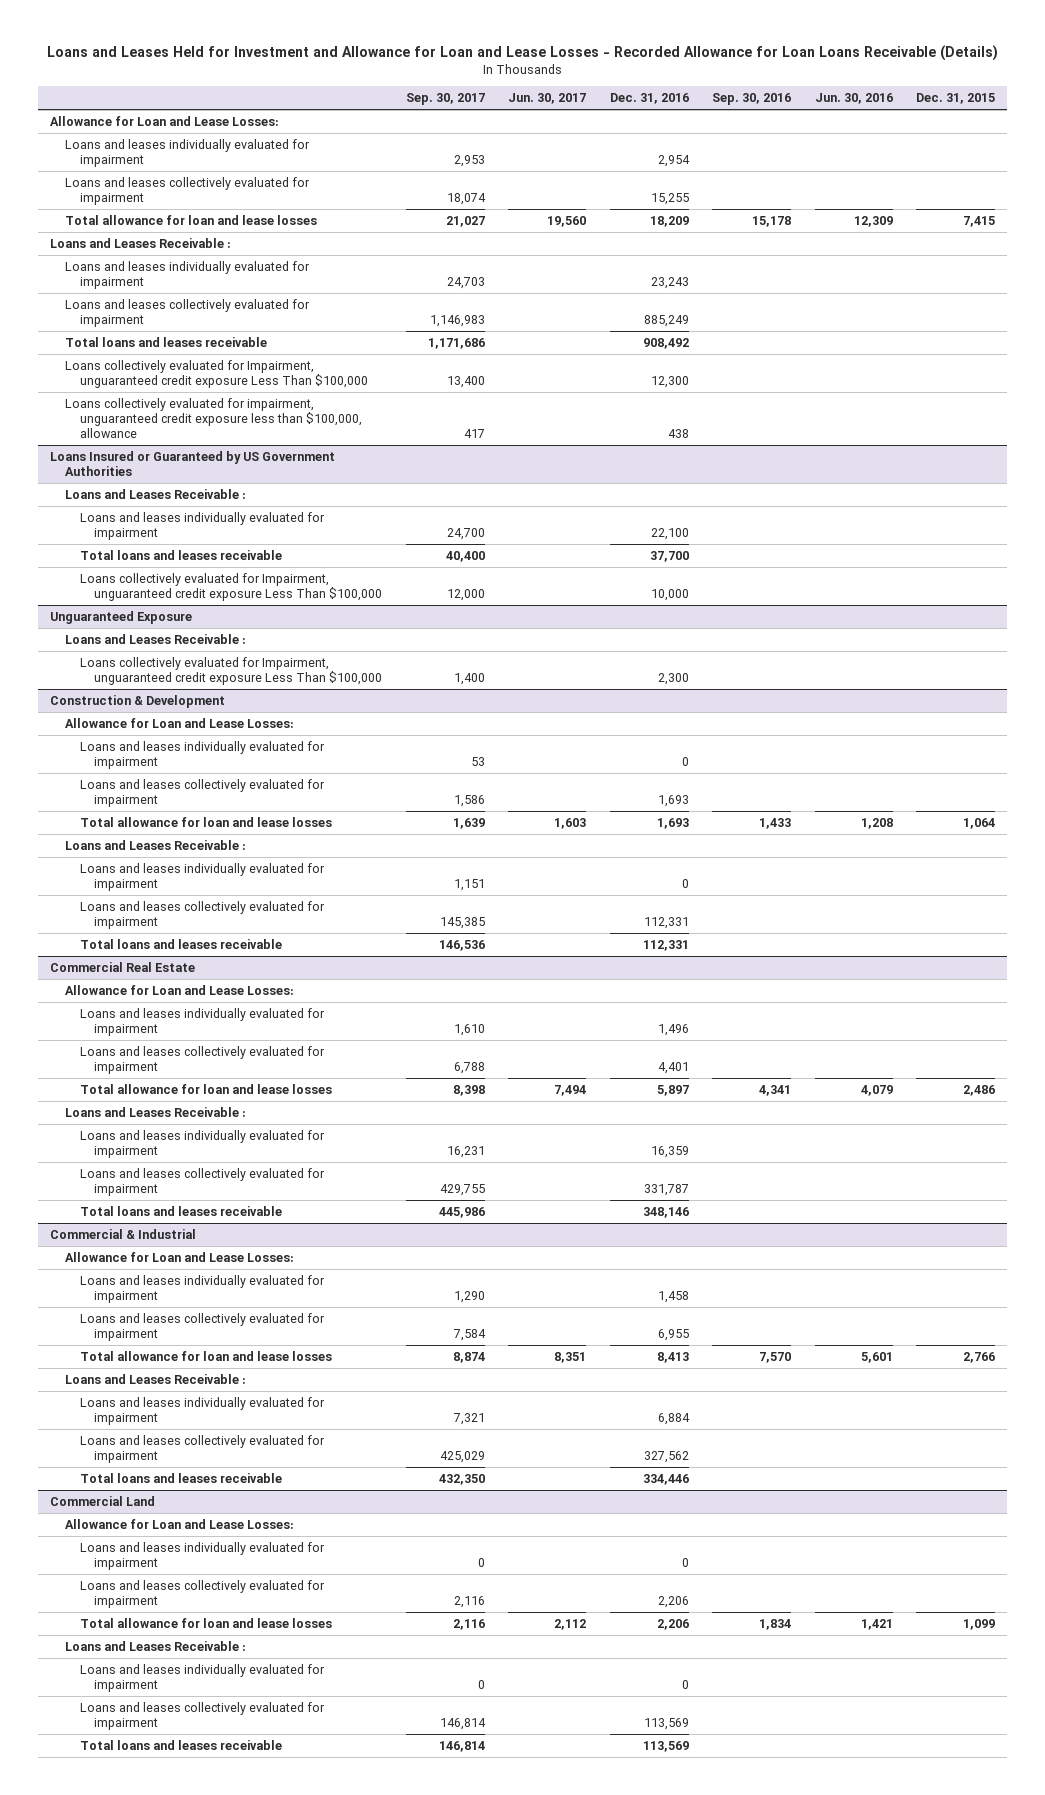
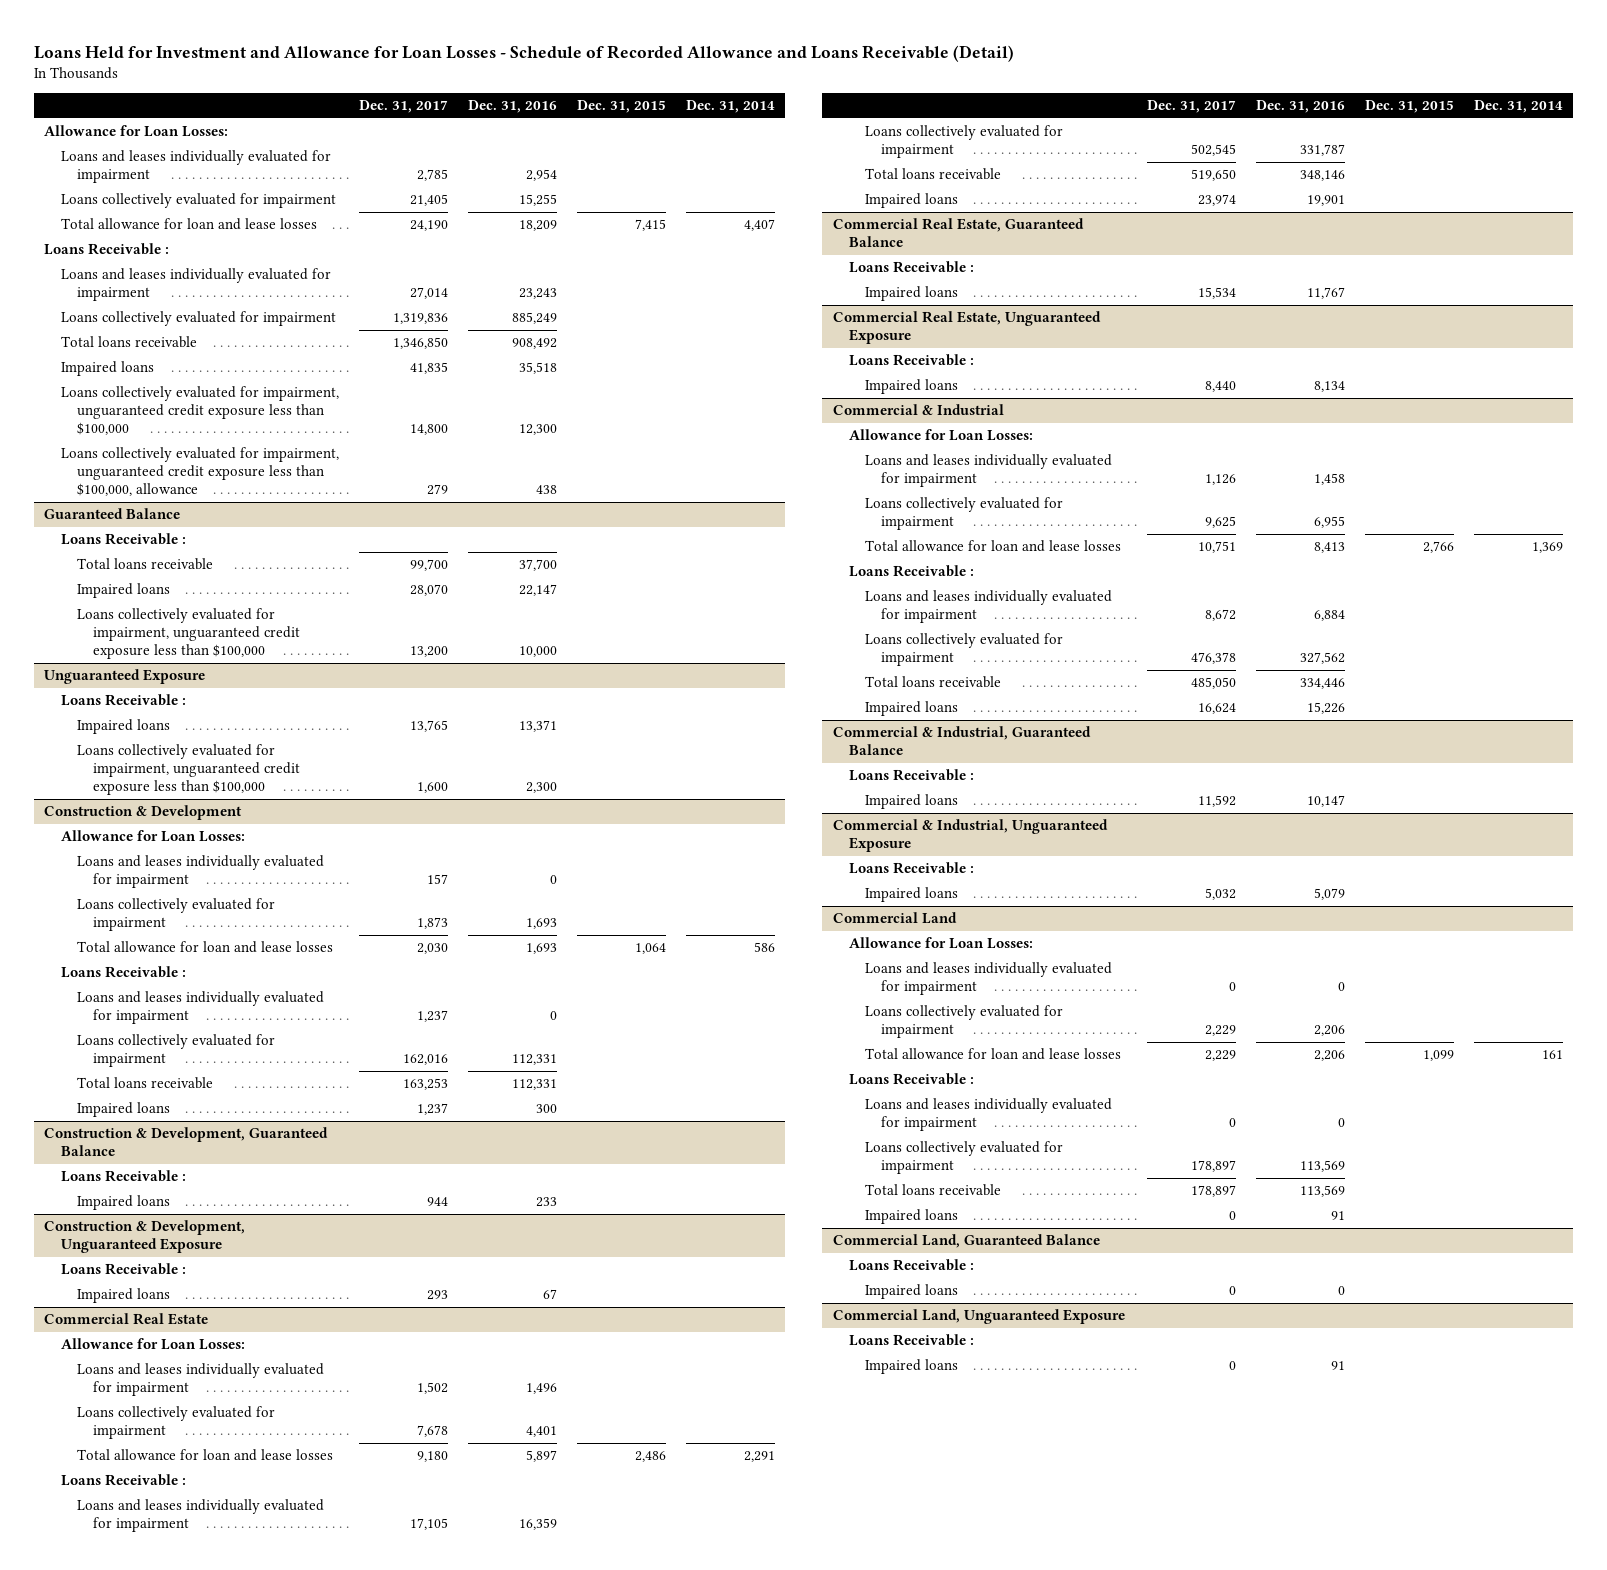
[46,45,998,62] Loans and Leases Held for Investment and Allowance for Loan and Lease Losses - Recorded Allowance for Loan Loans Receivable (Details) -> [34,44,1015,62] Loans Held for Investment and Allowance for Loan Losses - Schedule of Recorded Allowance and Loans Receivable (Detail)
[405,92,485,105] Sep. 30, 2017 -> none
[508,92,587,104] Jun. 30, 2017 -> none
[712,92,792,105] Sep. 30, 2016 -> none
[814,92,893,104] Jun. 30, 2016 -> none
none -> [358,100,448,114] Dec. 31, 2017
none -> [685,100,775,114] Dec. 31, 2014
[49,115,279,126] Allowance for Loan and Lease Losses: -> [44,125,229,138] Allowance for Loan Losses:
[64,176,310,205] Loans and leases collectively evaluated for impairment -> [60,193,336,209] Loans collectively evaluated for impairment
[49,237,231,248] Loans and Leases Receivable : -> [44,243,170,256] Loans Receivable :
[64,298,310,327] Loans and leases collectively evaluated for impairment -> [60,311,336,327] Loans collectively evaluated for impairment
[64,336,267,347] Total loans and leases receivable -> [60,336,197,349] Total loans receivable
none -> [60,361,154,377] Impaired loans
[64,359,368,388] Loans collectively evaluated for Impairment, unguaranteed credit exposure Less Than $100,000 -> [60,386,339,436] Loans collectively evaluated for impairment, unguaranteed credit exposure less than $100,000
[79,511,325,540] Loans and leases individually evaluated for impairment -> none
[49,450,335,476] Loans Insured or Guaranteed by US Government Authorities -> [44,508,181,520] Guaranteed Balance
[64,488,246,499] Loans and Leases Receivable : -> [60,533,186,546] Loans Receivable :
[79,549,282,560] Total loans and leases receivable -> [77,558,214,571] Total loans receivable
none -> [77,583,171,599] Impaired loans
[79,572,383,601] Loans collectively evaluated for Impairment, unguaranteed credit exposure Less Than $100,000 -> [77,608,301,660] Loans collectively evaluated for impairment, unguaranteed credit exposure less than $100,000
[64,633,246,644] Loans and Leases Receivable : -> [60,694,186,707] Loans Receivable :
none -> [77,719,171,735] Impaired loans
[79,656,383,685] Loans collectively evaluated for Impairment, unguaranteed credit exposure Less Than $100,000 -> [77,744,301,796] Loans collectively evaluated for impairment, unguaranteed credit exposure less than $100,000
[64,717,294,728] Allowance for Loan and Lease Losses: -> [60,830,245,843] Allowance for Loan Losses:
[79,778,325,807] Loans and leases collectively evaluated for impairment -> [77,898,276,932] Loans collectively evaluated for impairment
[64,839,246,850] Loans and Leases Receivable : -> [60,966,186,979] Loans Receivable :
[79,900,325,929] Loans and leases collectively evaluated for impairment -> [77,1034,276,1068] Loans collectively evaluated for impairment
[79,938,282,949] Total loans and leases receivable -> [77,1077,214,1090] Total loans receivable
none -> [77,1102,171,1118] Impaired loans
none -> [44,1127,329,1157] Construction & Development, Guaranteed Balance
none -> [60,1170,186,1183] Loans Receivable :
none -> [77,1195,171,1211] Impaired loans
none -> [44,1220,246,1254] Construction & Development, Unguaranteed Exposure
none -> [60,1263,186,1276] Loans Receivable :
none -> [77,1288,171,1304] Impaired loans
[64,984,294,995] Allowance for Loan and Lease Losses: -> [60,1338,245,1351] Allowance for Loan Losses:
[79,1045,325,1074] Loans and leases collectively evaluated for impairment -> [77,1406,276,1440] Loans collectively evaluated for impairment
[64,1106,246,1117] Loans and Leases Receivable : -> [60,1474,186,1487] Loans Receivable :
[79,1167,325,1196] Loans and leases collectively evaluated for impairment -> [865,125,1064,159] Loans collectively evaluated for impairment
[79,1205,282,1216] Total loans and leases receivable -> [865,168,1002,181] Total loans receivable
none -> [865,193,959,209] Impaired loans
none -> [832,218,1084,248] Commercial Real Estate, Guaranteed Balance
none -> [848,261,974,274] Loans Receivable :
none -> [865,286,959,302] Impaired loans
none -> [832,311,1101,345] Commercial Real Estate, Unguaranteed Exposure
none -> [848,354,974,367] Loans Receivable :
none -> [865,379,959,395] Impaired loans
[64,1251,294,1262] Allowance for Loan and Lease Losses: -> [848,429,1033,442] Allowance for Loan Losses:
[79,1312,325,1341] Loans and leases collectively evaluated for impairment -> [865,497,1064,531] Loans collectively evaluated for impairment
[64,1373,246,1384] Loans and Leases Receivable : -> [848,565,974,578] Loans Receivable :
[79,1434,325,1463] Loans and leases collectively evaluated for impairment -> [865,633,1064,667] Loans collectively evaluated for impairment
[79,1472,282,1483] Total loans and leases receivable -> [865,676,1002,689] Total loans receivable
none -> [865,701,959,717] Impaired loans
none -> [832,726,1091,756] Commercial & Industrial, Guaranteed Balance
none -> [848,769,974,782] Loans Receivable :
none -> [865,794,959,810] Impaired loans
none -> [832,819,1108,853] Commercial & Industrial, Unguaranteed Exposure
none -> [848,862,974,875] Loans Receivable :
none -> [865,887,959,903] Impaired loans
[64,1518,294,1529] Allowance for Loan and Lease Losses: -> [848,937,1033,950] Allowance for Loan Losses:
[79,1579,325,1608] Loans and leases collectively evaluated for impairment -> [865,1005,1064,1039] Loans collectively evaluated for impairment
[64,1640,246,1651] Loans and Leases Receivable : -> [848,1073,974,1086] Loans Receivable :
[79,1701,325,1730] Loans and leases collectively evaluated for impairment -> [865,1141,1064,1175] Loans collectively evaluated for impairment
[79,1739,282,1750] Total loans and leases receivable -> [865,1184,1002,1197] Total loans receivable
none -> [865,1209,959,1225] Impaired loans
none -> [832,1234,1100,1249] Commercial Land, Guaranteed Balance
none -> [848,1259,974,1272] Loans Receivable :
none -> [865,1284,959,1300] Impaired loans
none -> [832,1309,1125,1325] Commercial Land, Unguaranteed Exposure
none -> [848,1334,974,1347] Loans Receivable :
none -> [865,1359,959,1375] Impaired loans

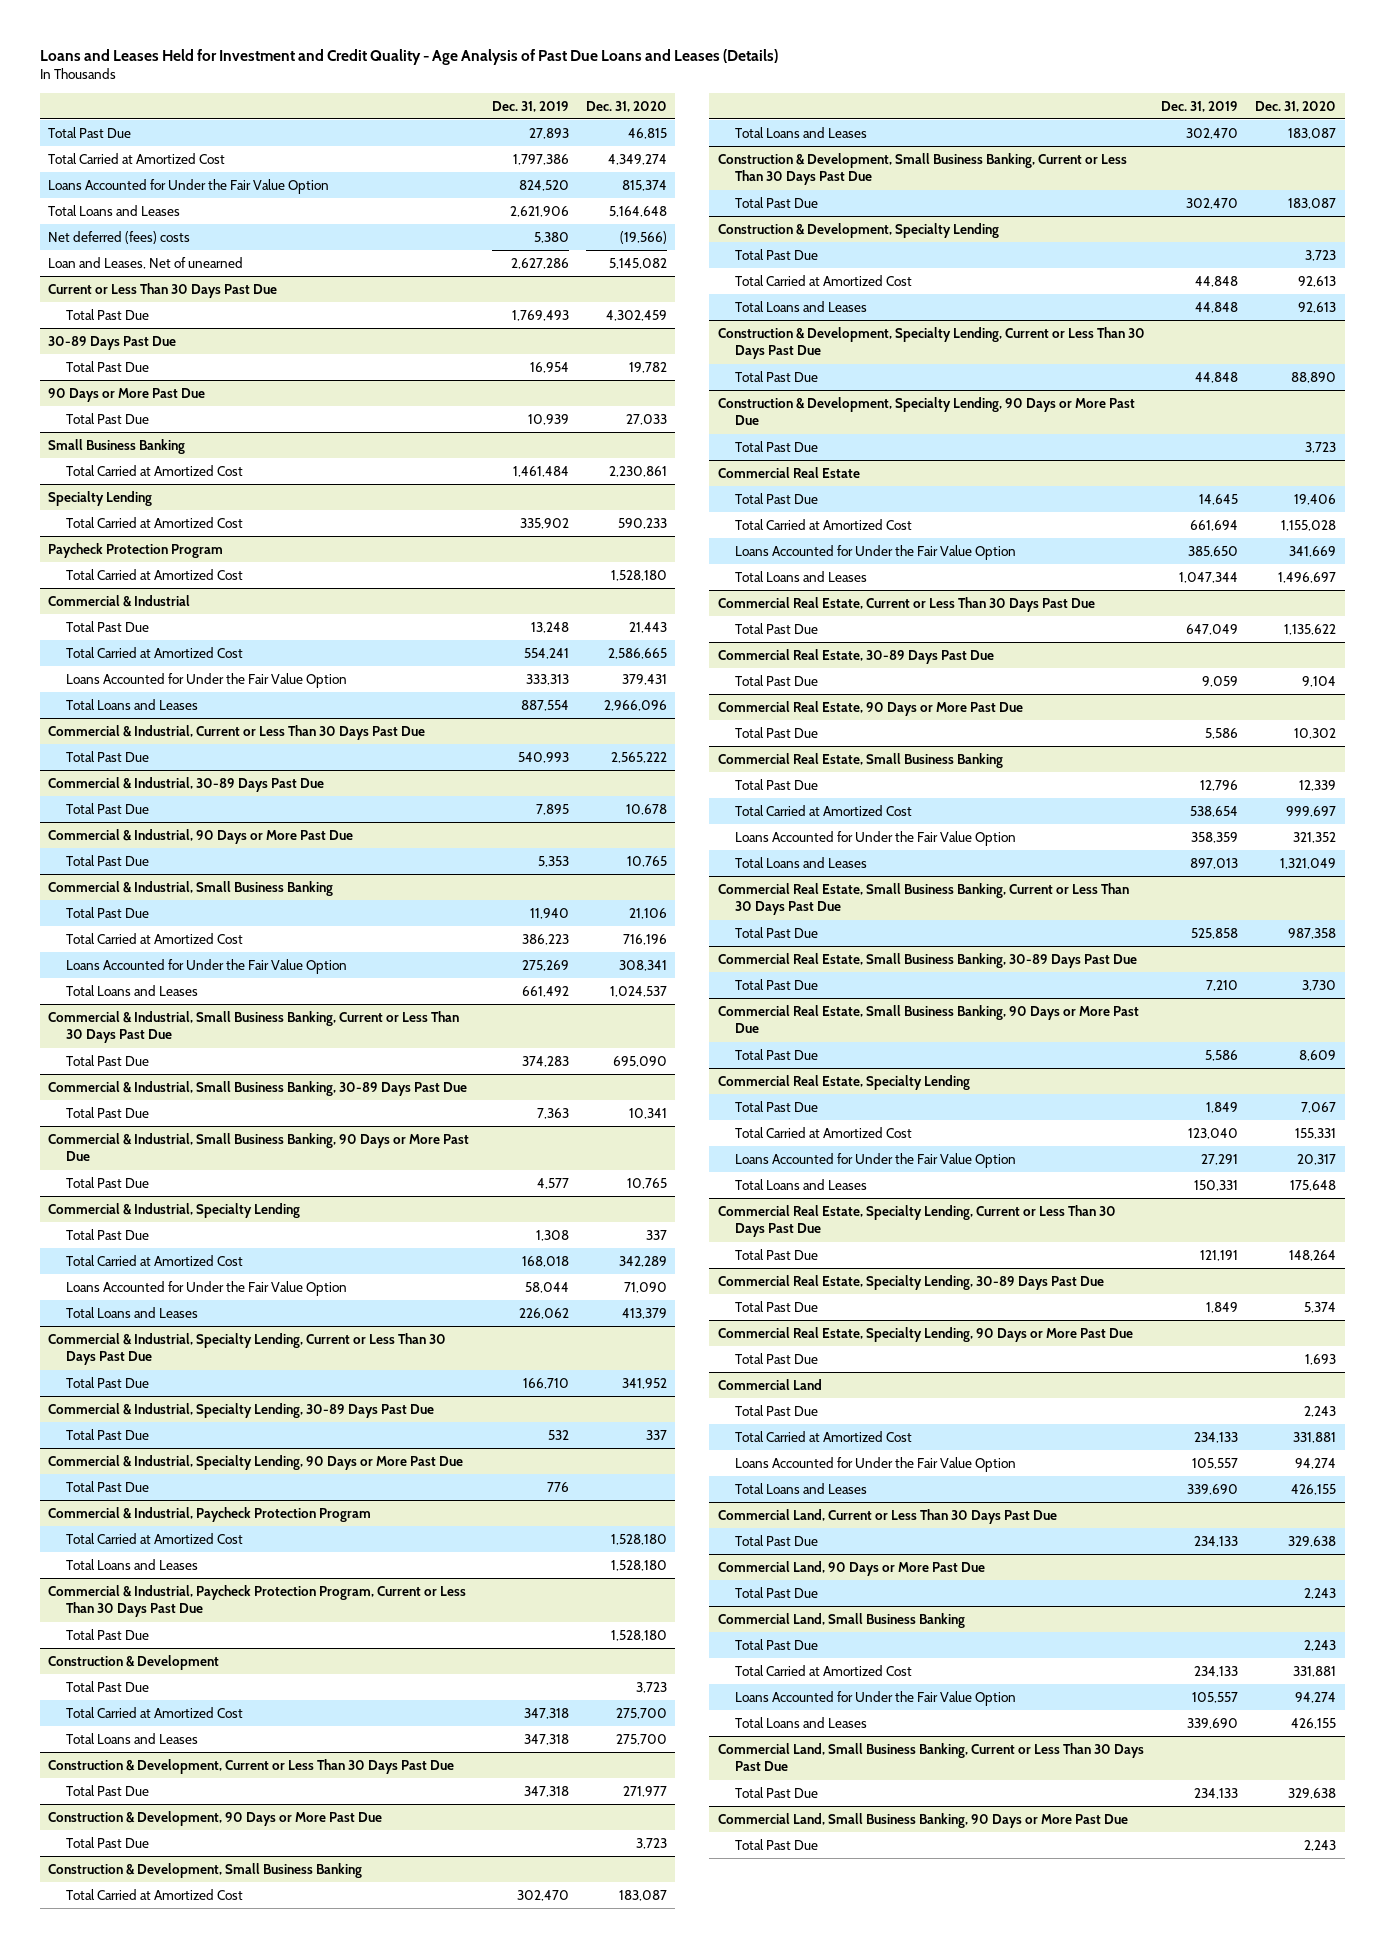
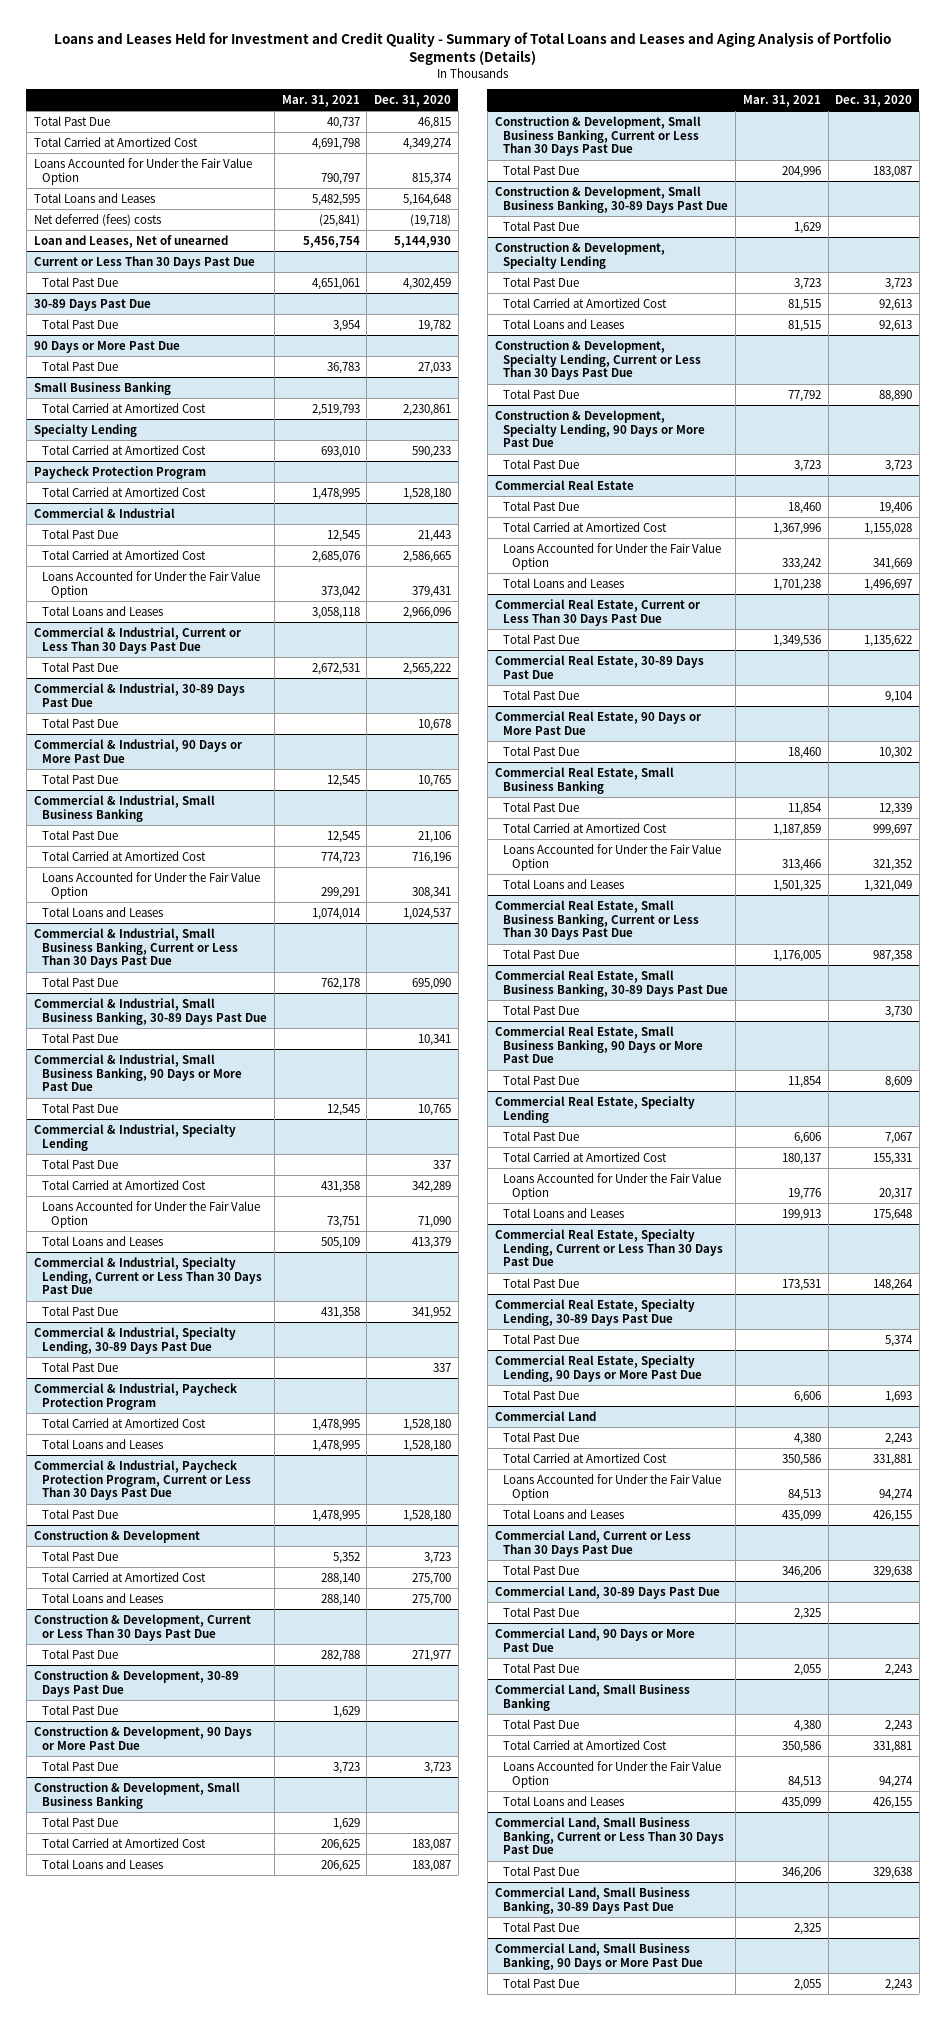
[40,49,779,66] Loans and Leases Held for Investment and Credit Quality - Age Analysis of Past Due Loans and Leases (Details) -> [53,32,891,66] Loans and Leases Held for Investment and Credit Quality - Summary of Total Loans and Leases and Aging Analysis of Portfolio Segments (Details)
[492,100,570,112] Dec. 31, 2019 -> none
none -> [281,95,360,108] Mar. 31, 2021
[619,230,667,244] (19,566) -> [410,213,452,227] (19,718)
[608,257,667,269] 5,145,082 -> [394,235,452,248] 5,144,930
[48,1454,464,1470] Commercial & Industrial, Specialty Lending, 90 Days or More Past Due -> none
[66,1480,150,1492] Total Past Due -> none
none -> [33,1669,239,1697] Construction & Development, 30-89 Days Past Due
none -> [42,1704,119,1715] Total Past Due
none -> [42,1816,119,1827] Total Past Due
none -> [494,185,729,213] Construction & Development, Small Business Banking, 30-89 Days Past Due
none -> [503,220,580,231] Total Past Due
none -> [494,1585,720,1599] Commercial Land, 30-89 Days Past Due
none -> [503,1606,580,1617] Total Past Due
none -> [494,1886,690,1914] Commercial Land, Small Business Banking, 30-89 Days Past Due
none -> [503,1921,580,1932] Total Past Due

